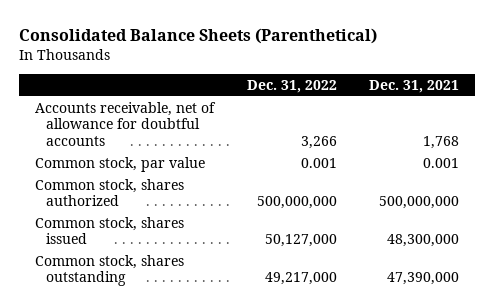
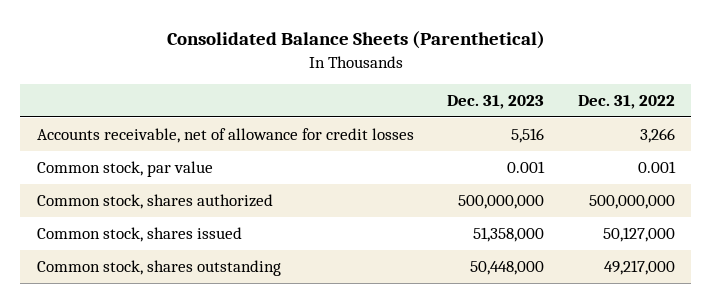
[368,79,459,93] Dec. 31, 2021 -> none
none -> [447,94,545,109] Dec. 31, 2023
[35,101,217,147] Accounts receivable, net of allowance for doubtful accounts -> [36,127,414,143] Accounts receivable, net of allowance for credit losses

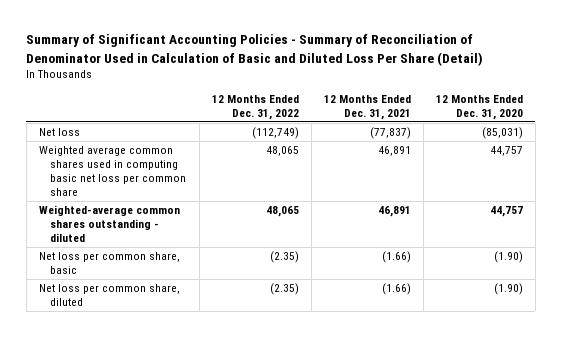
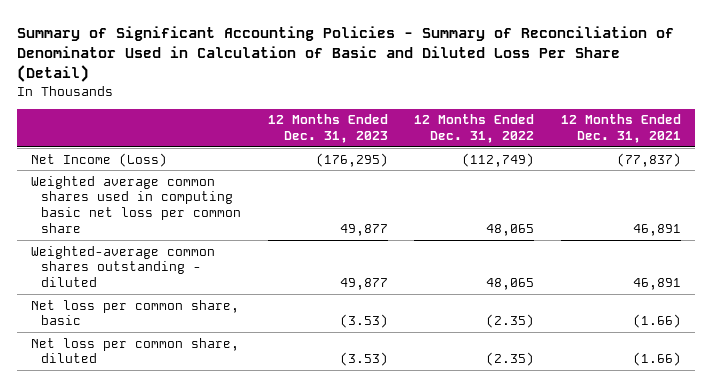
[435,95,523,121] 12 Months Ended Dec. 31, 2020 -> none
none -> [267,114,388,144] 12 Months Ended Dec. 31, 2023
[38,128,80,137] Net loss -> [30,152,167,167] Net Income (Loss)

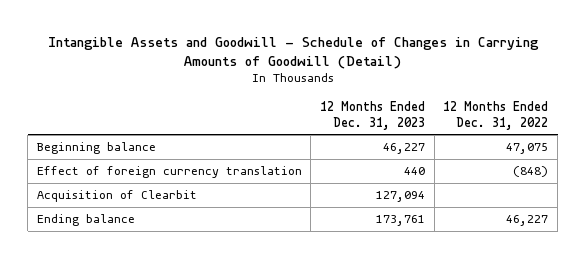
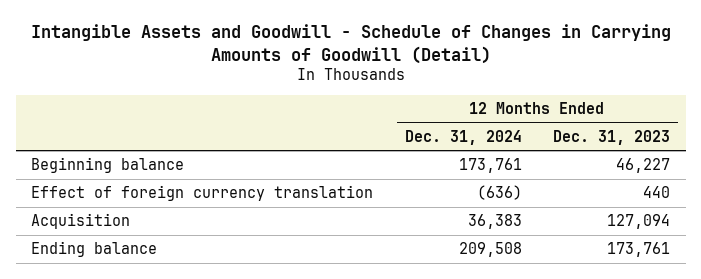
[443,100,549,130] 12 Months Ended Dec. 31, 2022 -> none
none -> [404,129,522,145] Dec. 31, 2024
[36,190,197,203] Acquisition of Clearbit -> [31,213,131,230] Acquisition

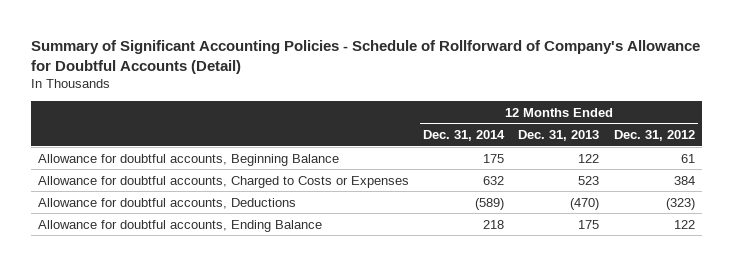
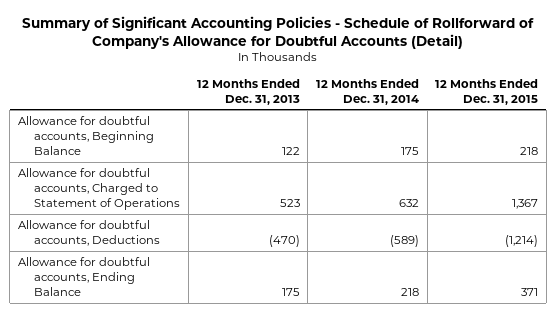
[613,130,695,142] Dec. 31, 2012 -> none
none -> [435,78,539,105] 12 Months Ended Dec. 31, 2015
[38,175,410,188] Allowance for doubtful accounts, Charged to Costs or Expenses -> [17,167,181,210] Allowance for doubtful accounts, Charged to Statement of Operations

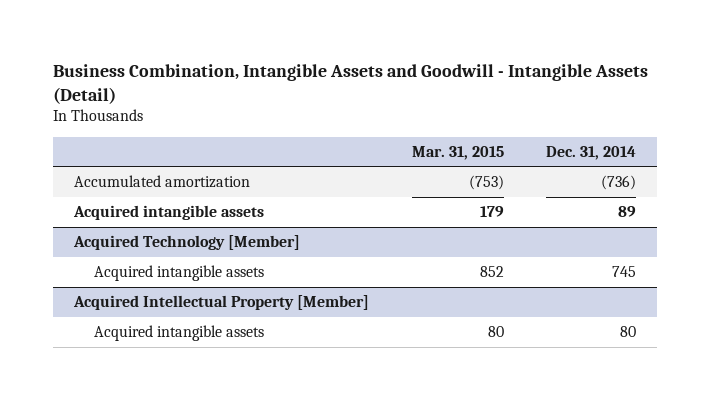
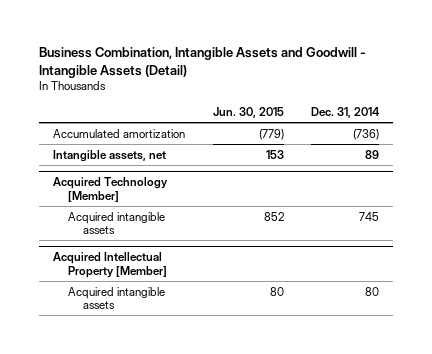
[411,145,504,160] Mar. 31, 2015 -> none
none -> [212,107,284,119] Jun. 30, 2015
[73,205,265,221] Acquired intangible assets -> [53,149,167,162] Intangible assets, net

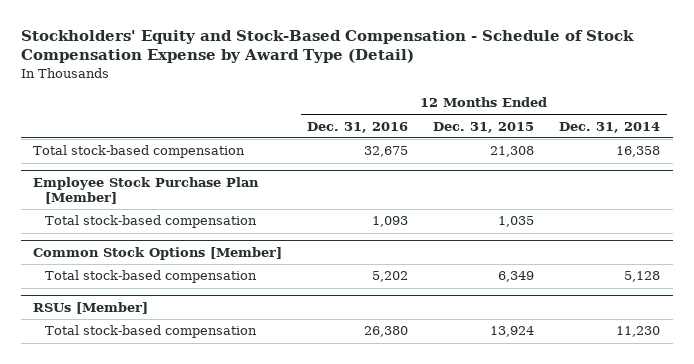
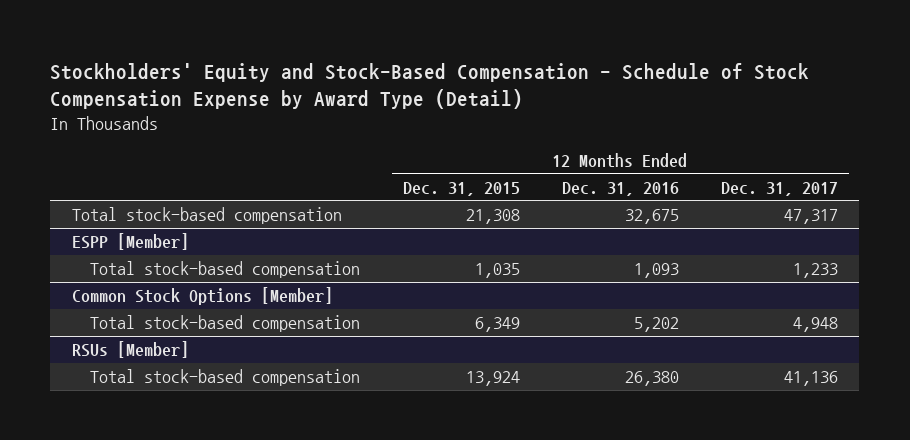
[559,121,661,133] Dec. 31, 2014 -> none
none -> [721,181,839,196] Dec. 31, 2017
[33,177,260,205] Employee Stock Purchase Plan [Member] -> [71,233,189,251] ESPP [Member]

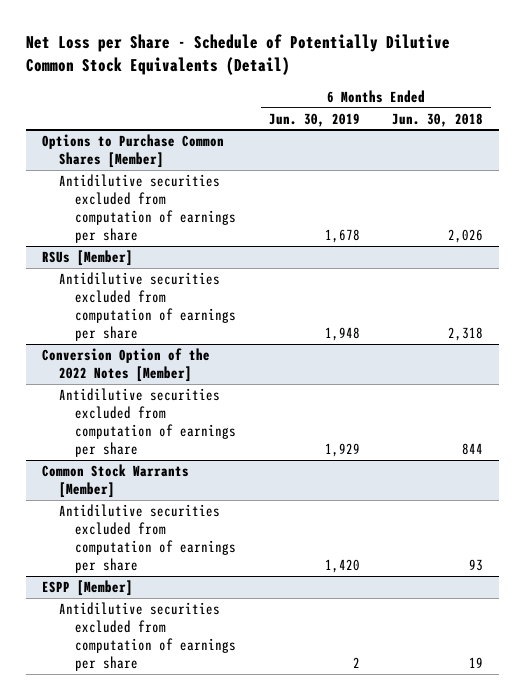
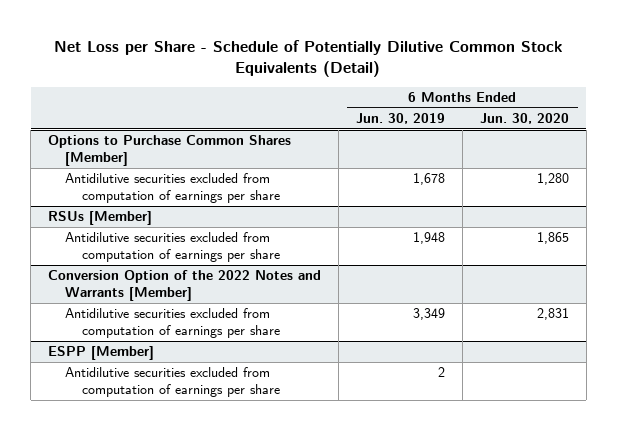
[391,112,483,127] Jun. 30, 2018 -> none
none -> [479,113,569,125] Jun. 30, 2020
[41,464,189,499] Common Stock Warrants [Member] -> none
[58,504,237,574] Antidilutive securities excluded from computation of earnings per share -> none
[41,348,210,383] Conversion Option of the 2022 Notes [Member] -> [48,270,322,302] Conversion Option of the 2022 Notes and Warrants [Member]
[324,443,360,458] 1,929 -> [412,308,445,321] 3,349

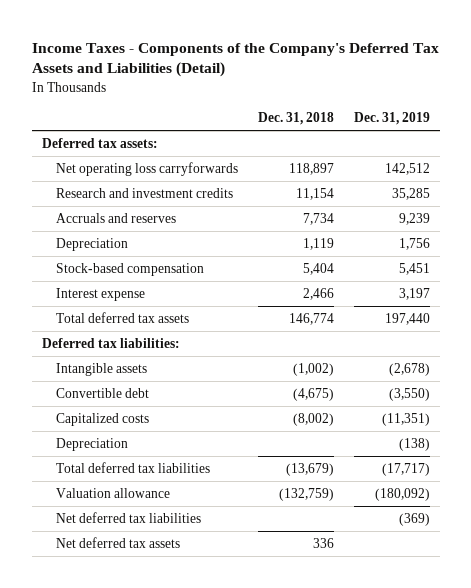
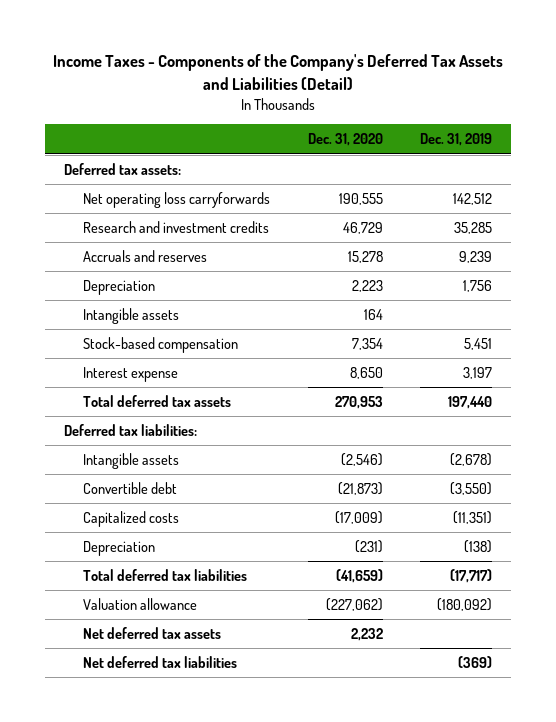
[257,112,334,126] Dec. 31, 2018 -> none
none -> [307,133,383,147] Dec. 31, 2020
none -> [83,307,180,324] Intangible assets
[55,511,201,523] Net deferred tax liabilities -> [83,655,238,668] Net deferred tax liabilities

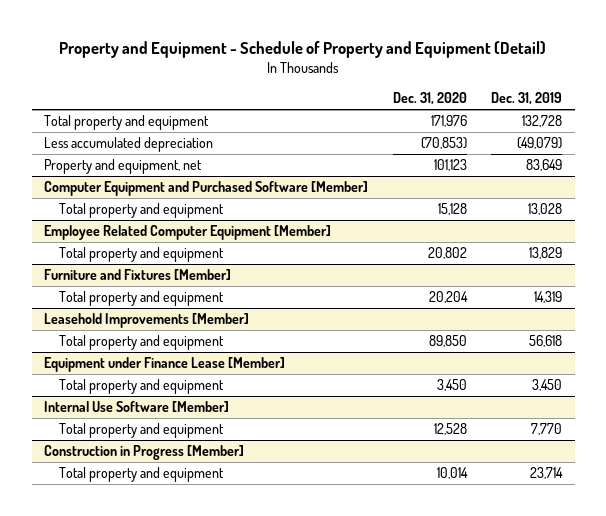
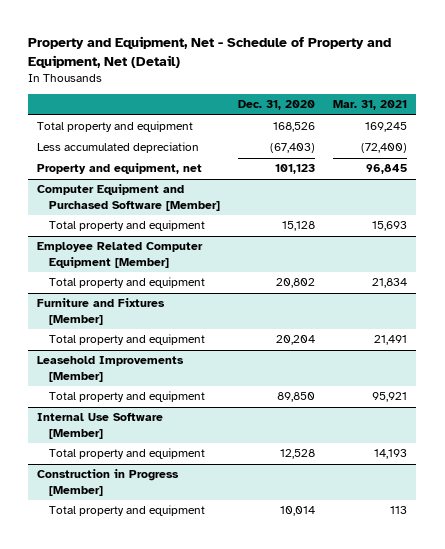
[59,40,547,58] Property and Equipment - Schedule of Property and Equipment (Detail) -> [28,35,392,68] Property and Equipment, Net - Schedule of Property and Equipment, Net (Detail)
[491,92,563,106] Dec. 31, 2019 -> none
none -> [333,100,408,111] Mar. 31, 2021
[430,115,467,128] 171,976 -> [272,122,315,133] 168,526
[420,137,467,150] (70,853) -> [269,143,315,154] (67,403)
[44,357,286,373] Equipment under Finance Lease [Member] -> none
[59,379,225,395] Total property and equipment -> none

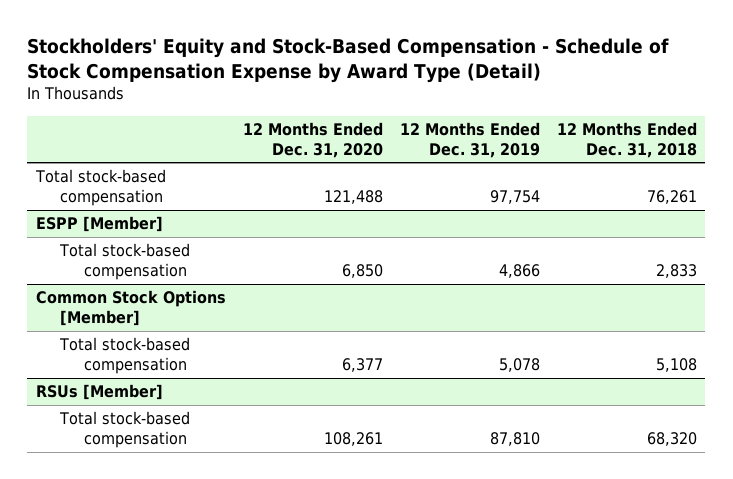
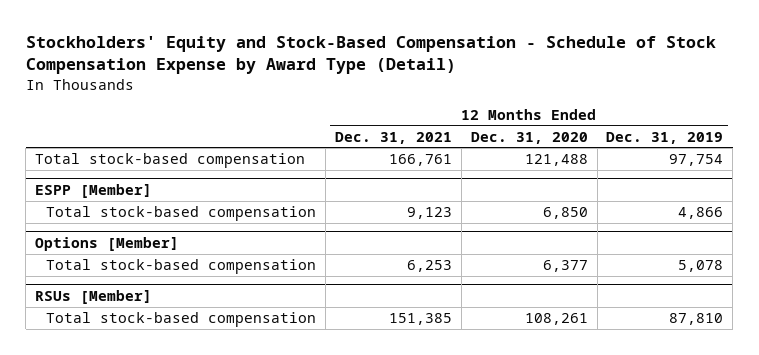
[556,121,697,158] 12 Months Ended Dec. 31, 2018 -> none
none -> [334,131,452,144] Dec. 31, 2021
[35,290,226,327] Common Stock Options [Member] -> [35,236,180,251] Options [Member]

